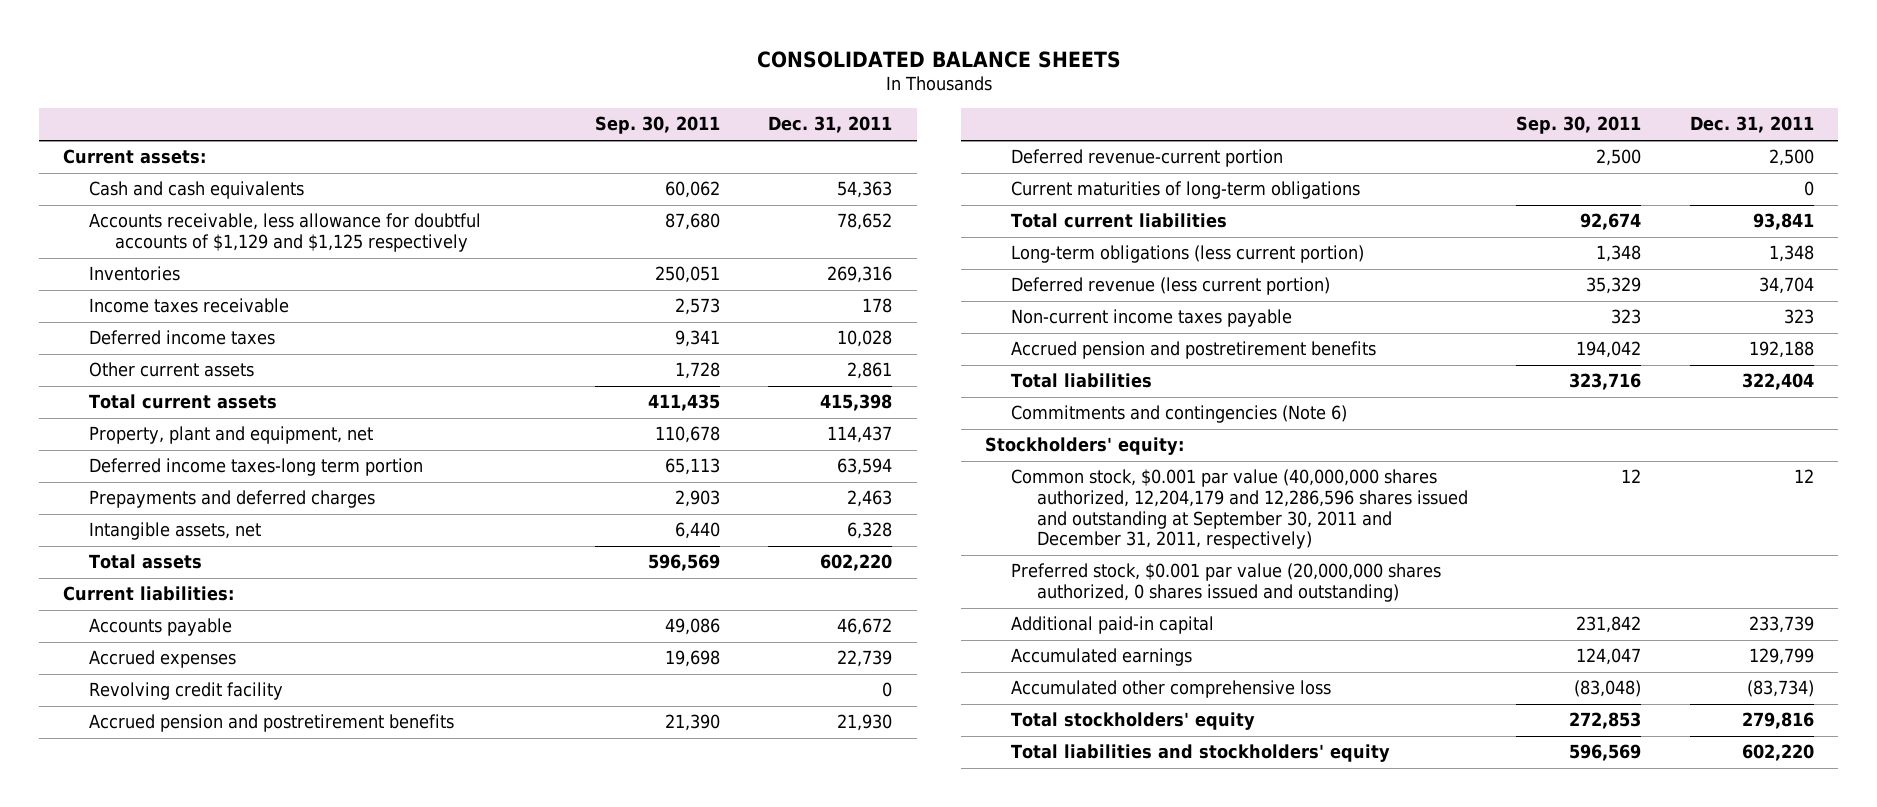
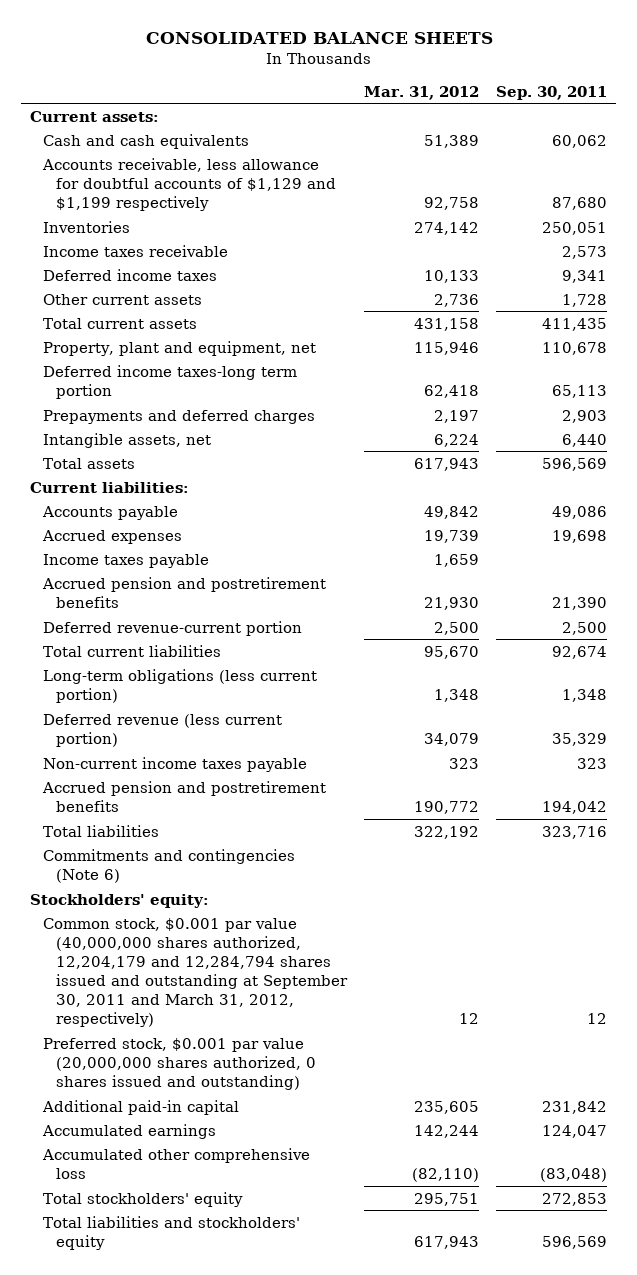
[768,116,893,134] Dec. 31, 2011 -> none
none -> [363,85,479,100] Mar. 31, 2012
[89,213,482,253] Accounts receivable, less allowance for doubtful accounts of $1,129 and $1,125 respectively -> [41,157,336,211] Accounts receivable, less allowance for doubtful accounts of $1,129 and $1,199 respectively
[89,682,284,701] Revolving credit facility -> none
none -> [42,553,209,568] Income taxes payable
[1010,181,1360,200] Current maturities of long-term obligations -> none
[1010,469,1468,550] Common stock, $0.001 par value (40,000,000 shares authorized, 12,204,179 and 12,286,596 shares issued and outstanding at September 30, 2011 and December 31, 2011, respectively) -> [42,917,348,1028] Common stock, $0.001 par value (40,000,000 shares authorized, 12,204,179 and 12,284,794 shares issued and outstanding at September 30, 2011 and March 31, 2012, respectively)

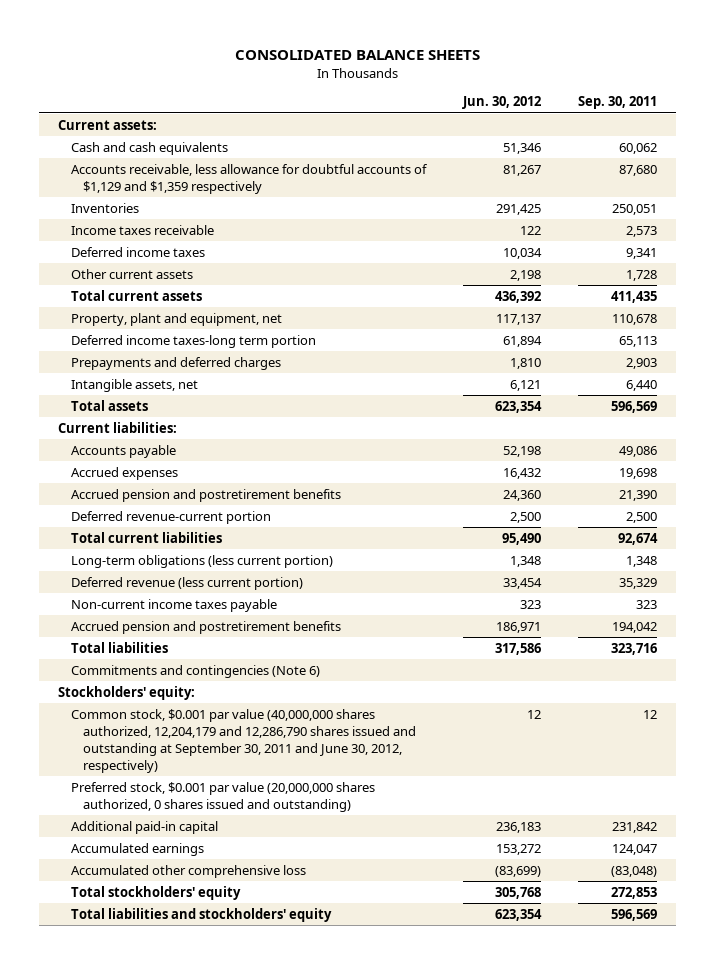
[363,85,479,100] Mar. 31, 2012 -> none
none -> [462,96,542,110] Jun. 30, 2012
[41,157,336,211] Accounts receivable, less allowance for doubtful accounts of $1,129 and $1,199 respectively -> [70,163,428,194] Accounts receivable, less allowance for doubtful accounts of $1,129 and $1,359 respectively
[42,553,209,568] Income taxes payable -> none
[42,917,348,1028] Common stock, $0.001 par value (40,000,000 shares authorized, 12,204,179 and 12,284,794 shares issued and outstanding at September 30, 2011 and March 31, 2012, respectively) -> [70,708,417,774] Common stock, $0.001 par value (40,000,000 shares authorized, 12,204,179 and 12,286,790 shares issued and outstanding at September 30, 2011 and June 30, 2012, respectively)

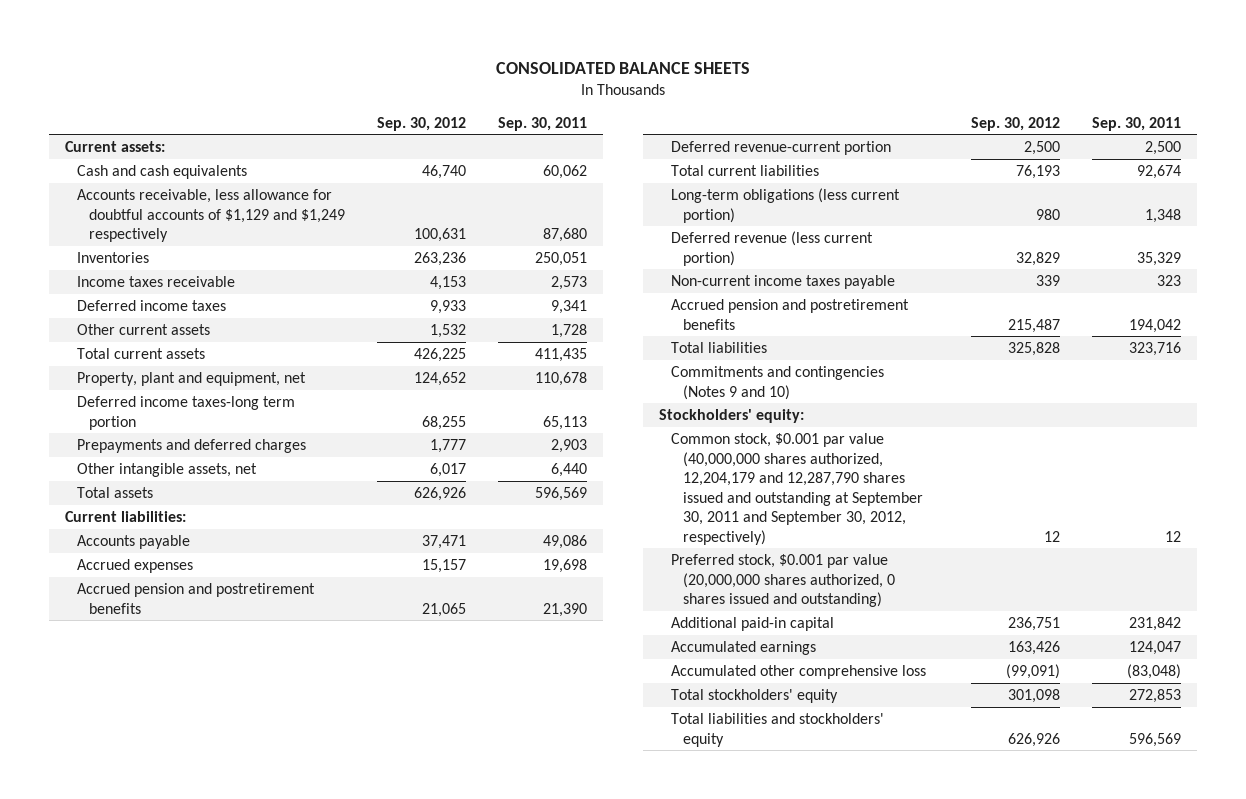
[462,96,542,110] Jun. 30, 2012 -> none
none -> [377,116,467,131] Sep. 30, 2012
[70,163,428,194] Accounts receivable, less allowance for doubtful accounts of $1,129 and $1,359 respectively -> [77,189,346,243] Accounts receivable, less allowance for doubtful accounts of $1,129 and $1,249 respectively
[70,378,198,392] Intangible assets, net -> [77,463,258,478] Other intangible assets, net
[70,664,320,678] Commitments and contingencies (Note 6) -> [670,366,884,400] Commitments and contingencies (Notes 9 and 10)
[70,708,417,774] Common stock, $0.001 par value (40,000,000 shares authorized, 12,204,179 and 12,286,790 shares issued and outstanding at September 30, 2011 and June 30, 2012, respectively) -> [670,433,923,545] Common stock, $0.001 par value (40,000,000 shares authorized, 12,204,179 and 12,287,790 shares issued and outstanding at September 30, 2011 and September 30, 2012, respectively)

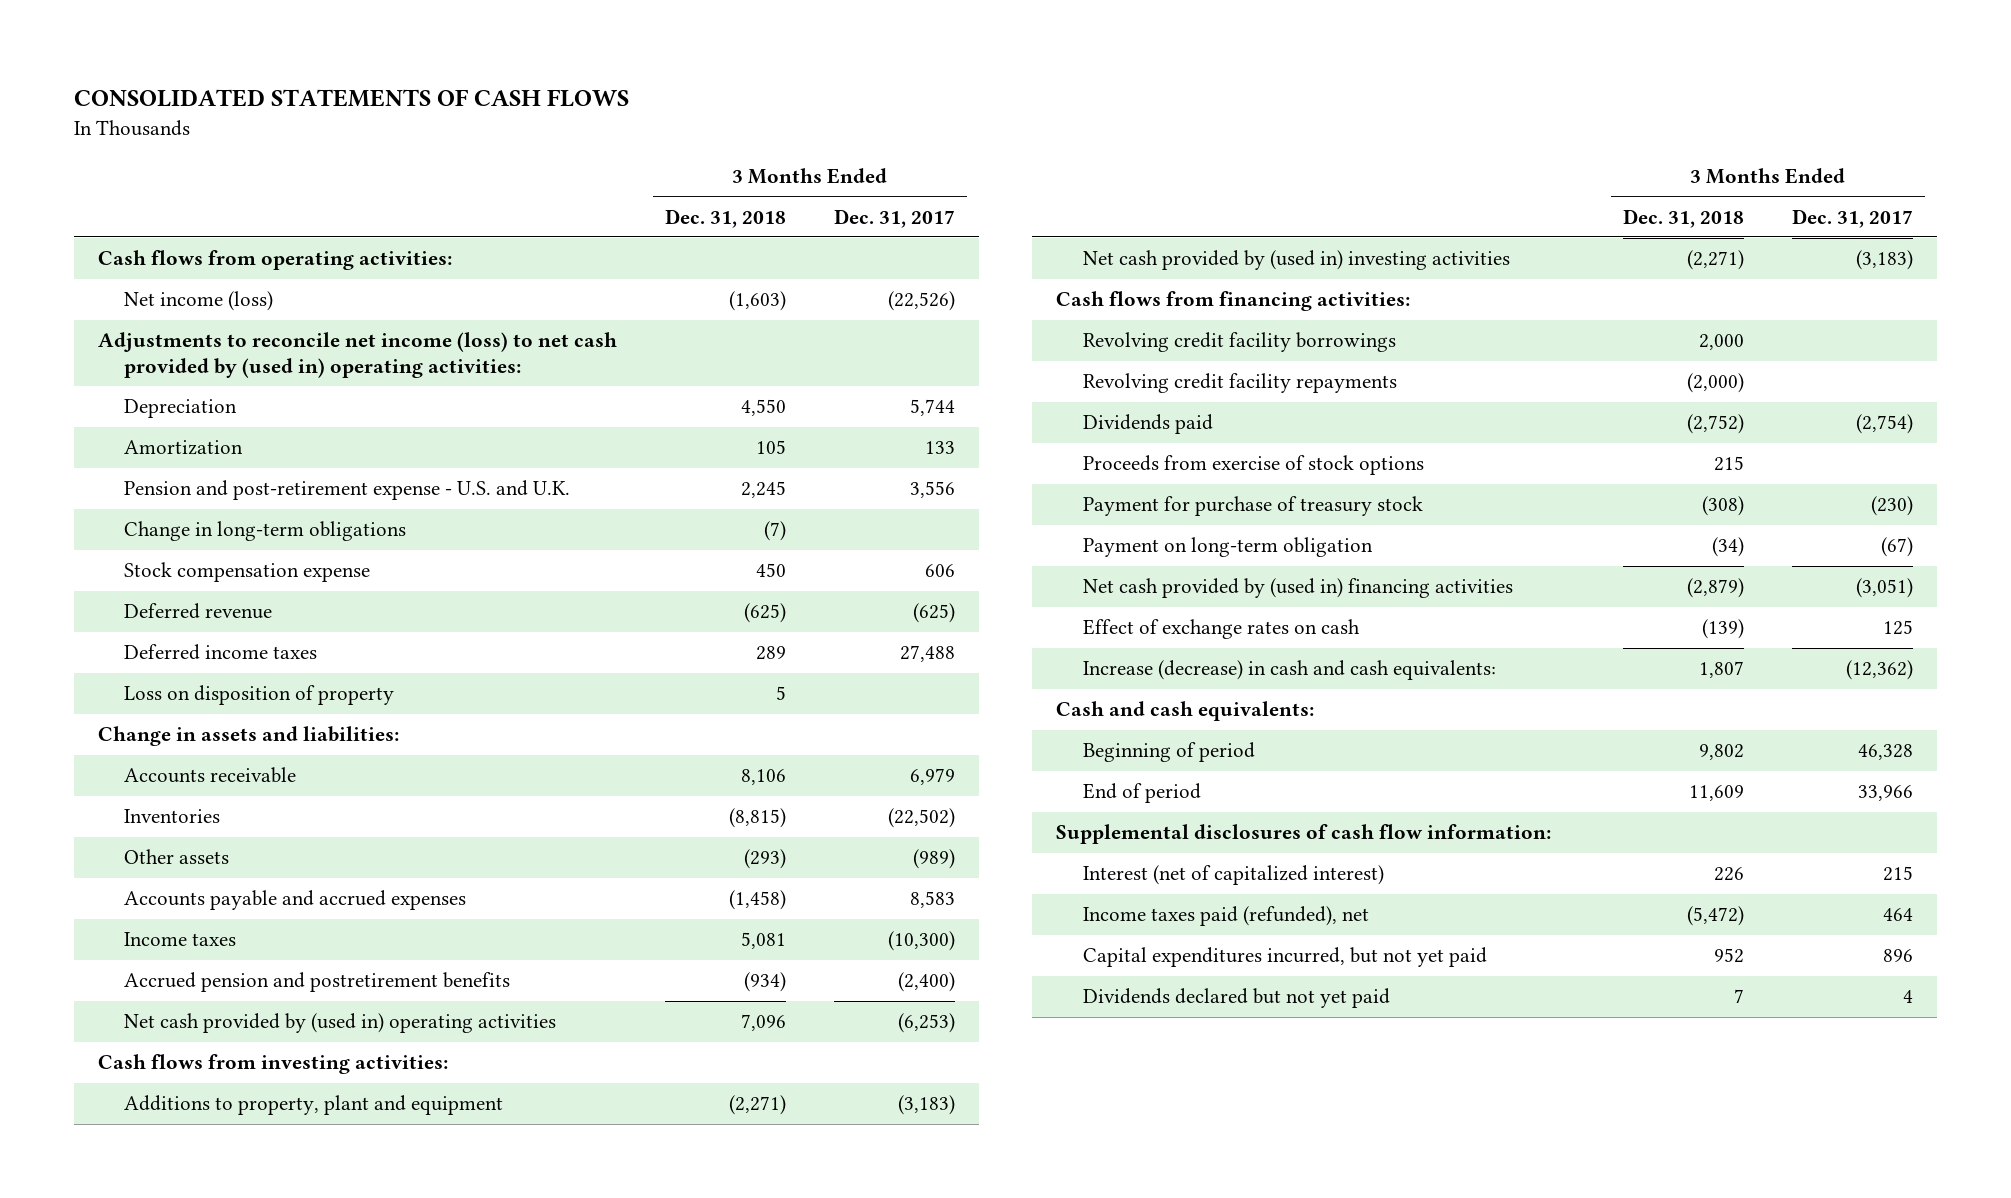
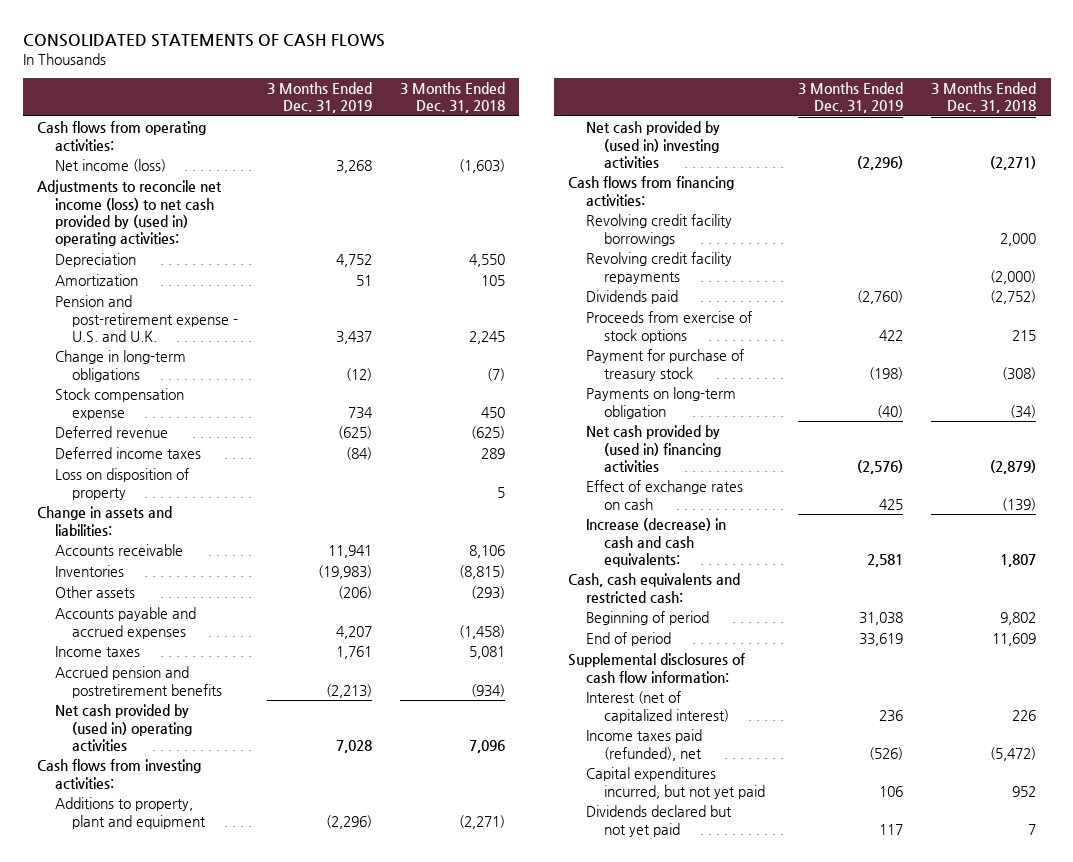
[833,208,955,228] Dec. 31, 2017 -> none
none -> [266,82,372,114] 3 Months Ended Dec. 31, 2019
[1082,537,1373,558] Payment on long-term obligation -> [586,387,737,419] Payments on long-term obligation
[1055,701,1314,722] Cash and cash equivalents: -> [568,573,741,603] Cash, cash equivalents and restricted cash:

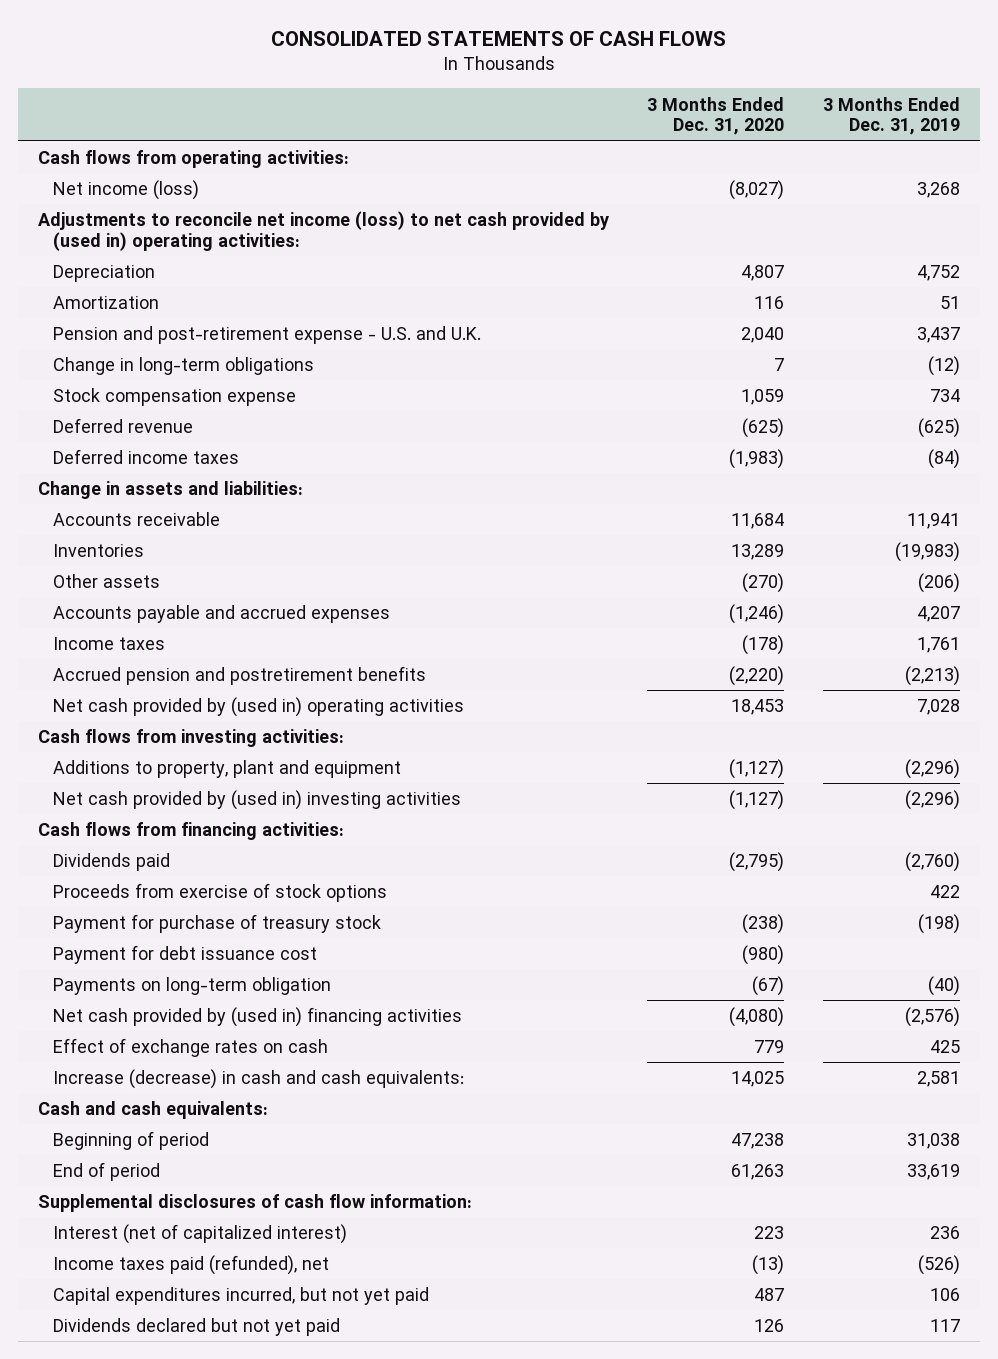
[399,82,505,114] 3 Months Ended Dec. 31, 2018 -> none
none -> [647,96,785,136] 3 Months Ended Dec. 31, 2020
[54,468,189,500] Loss on disposition of property -> none
[586,214,733,246] Revolving credit facility borrowings -> none
[586,252,733,284] Revolving credit facility repayments -> none
none -> [52,945,317,965] Payment for debt issuance cost
[568,573,741,603] Cash, cash equivalents and restricted cash: -> [37,1101,268,1120] Cash and cash equivalents:

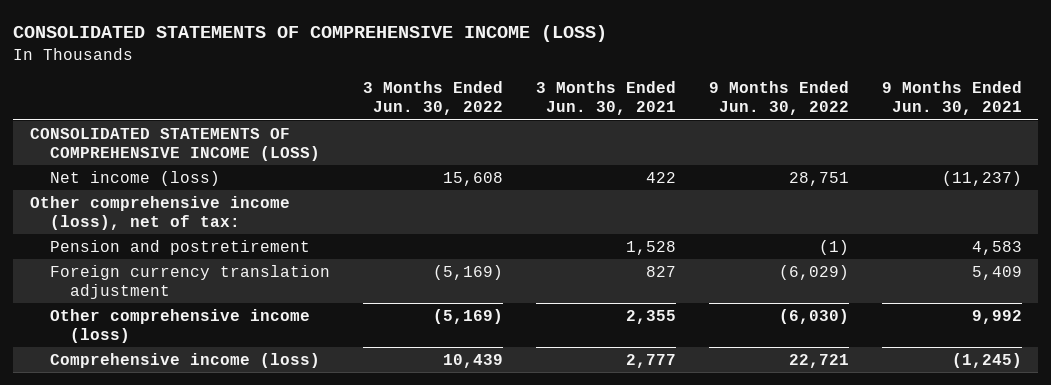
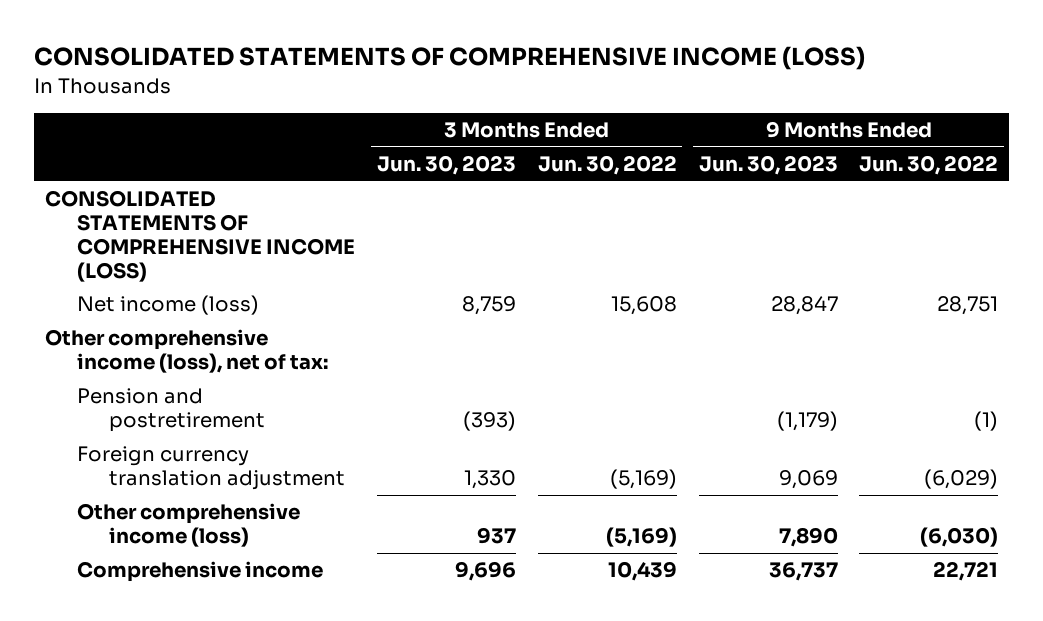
[535,81,676,116] 3 Months Ended Jun. 30, 2021 -> none
[881,81,1022,116] 9 Months Ended Jun. 30, 2021 -> none
none -> [376,155,516,176] Jun. 30, 2023
none -> [698,155,838,176] Jun. 30, 2023
[49,352,320,368] Comprehensive income (loss) -> [77,561,324,583] Comprehensive income

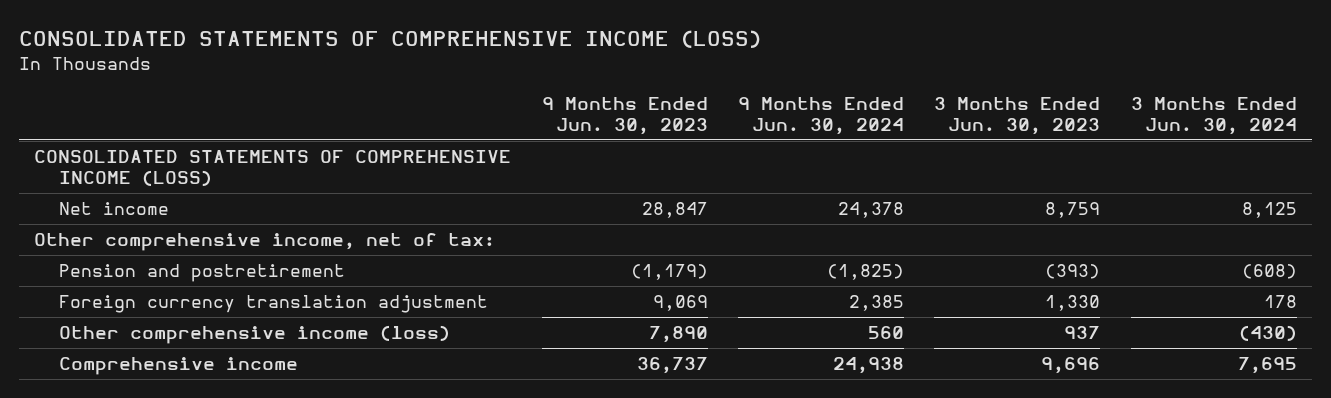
[537,155,677,176] Jun. 30, 2022 -> none
[859,155,999,176] Jun. 30, 2022 -> none
none -> [737,97,904,135] 9 Months Ended Jun. 30, 2024
none -> [1130,97,1297,135] 3 Months Ended Jun. 30, 2024
[77,295,260,316] Net income (loss) -> [59,202,170,216] Net income
[44,329,329,374] Other comprehensive income (loss), net of tax: -> [34,233,496,252] Other comprehensive income, net of tax:

